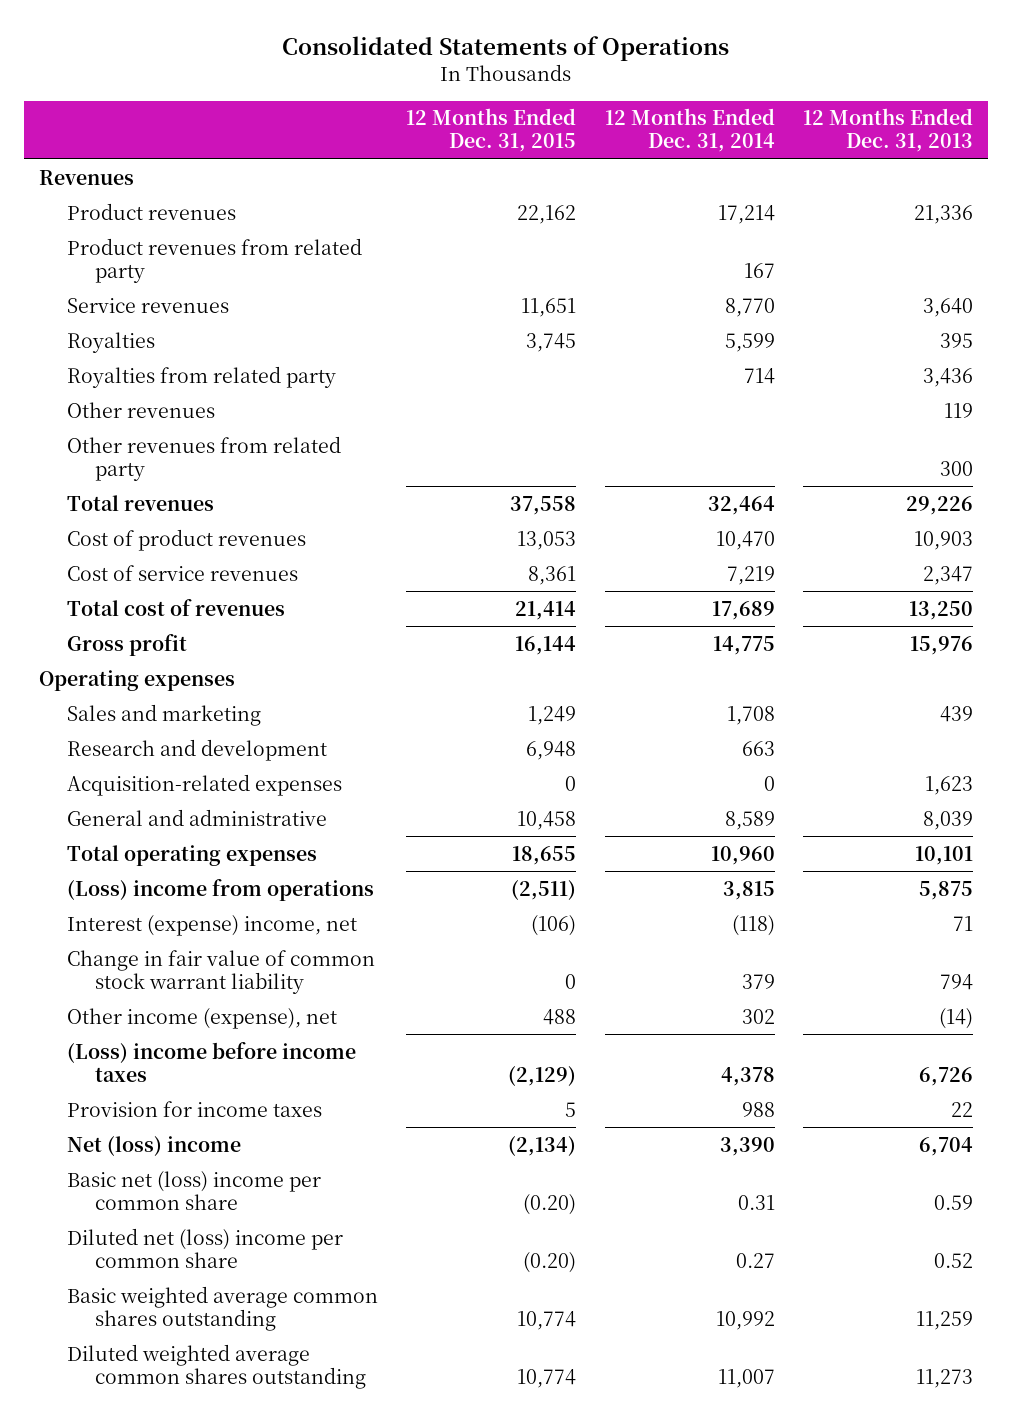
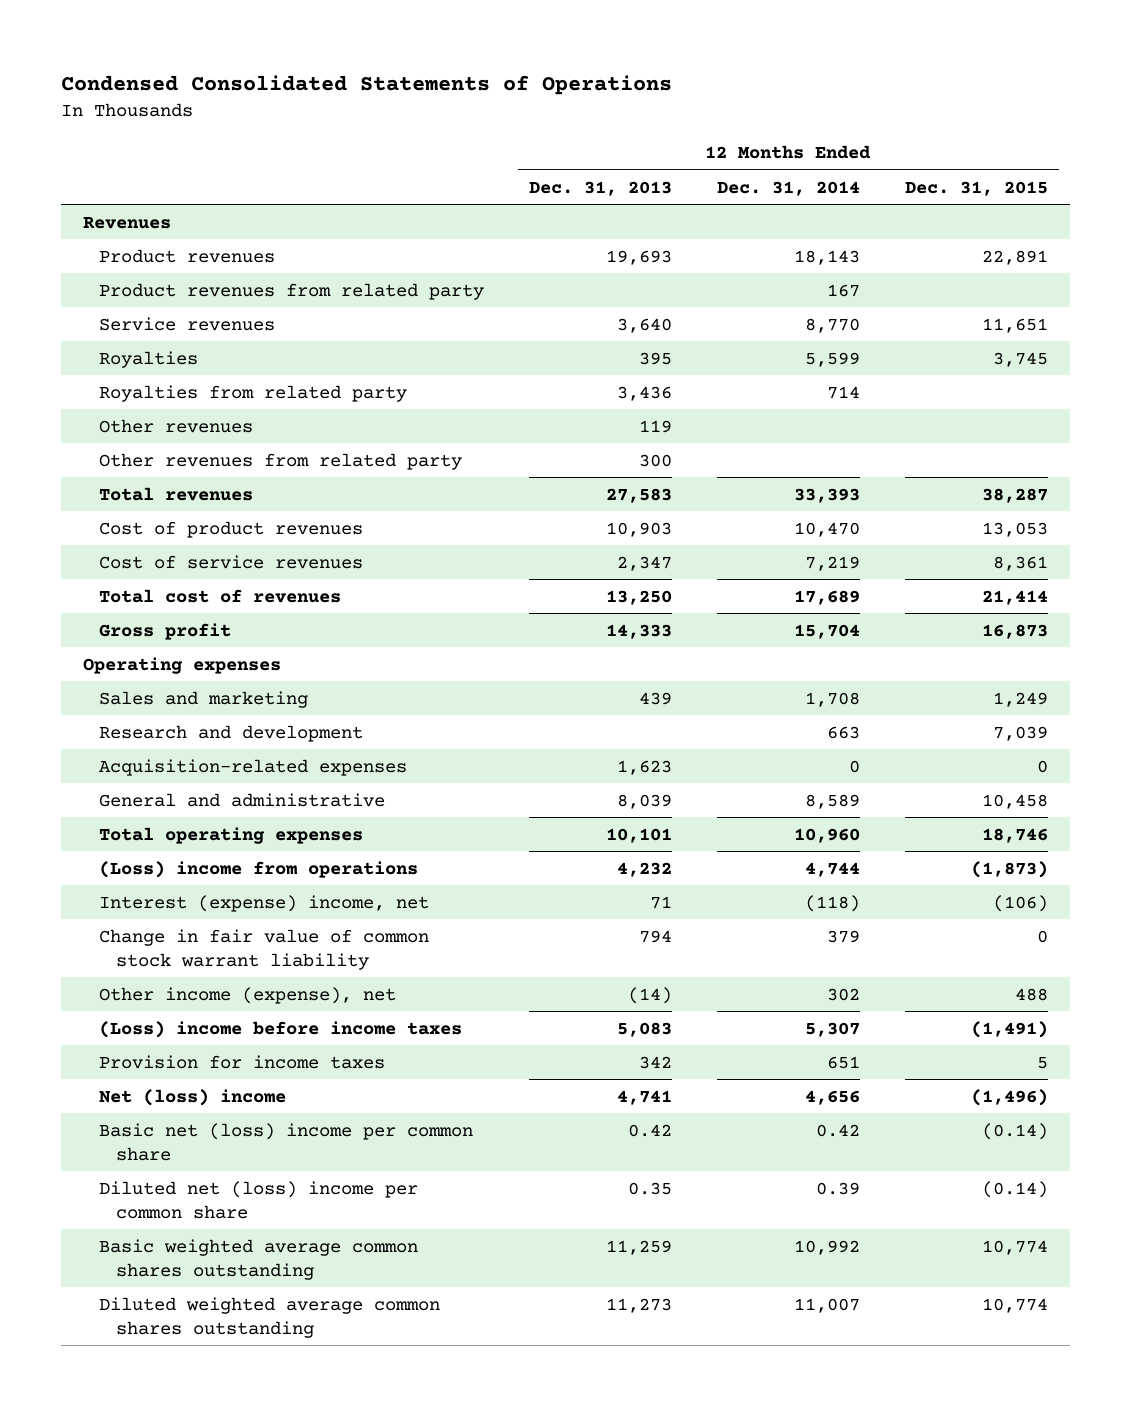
[282,35,730,61] Consolidated Statements of Operations -> [60,75,672,96] Condensed Consolidated Statements of Operations
[517,204,577,224] 22,162 -> [981,249,1048,265] 22,891
[717,204,775,224] 17,214 -> [793,249,860,265] 18,143
[914,204,974,224] 21,336 -> [606,249,673,265] 19,693
[510,495,577,515] 37,558 -> [981,487,1048,503] 38,287
[707,495,775,515] 32,464 -> [793,487,860,503] 33,393
[906,495,974,515] 29,226 -> [606,487,673,503] 27,583
[515,635,577,655] 16,144 -> [981,623,1048,639] 16,873
[712,635,775,655] 14,775 -> [793,623,860,639] 15,704
[910,635,974,655] 15,976 -> [606,623,673,639] 14,333
[526,740,577,760] 6,948 -> [992,725,1048,741] 7,039
[512,845,577,865] 18,655 -> [981,827,1048,843] 18,746
[511,879,577,900] (2,511) -> [970,860,1048,878] (1,873)
[722,880,775,900] 3,815 -> [804,861,860,877] 4,744
[919,880,974,900] 5,875 -> [617,861,673,877] 4,232
[508,1065,577,1086] (2,129) -> [970,1020,1048,1038] (1,491)
[720,1066,775,1086] 4,378 -> [804,1021,860,1037] 5,307
[919,1066,974,1086] 6,726 -> [617,1021,673,1037] 5,083
[741,1101,775,1117] 988 -> [826,1055,860,1069] 651
[951,1101,974,1117] 22 -> [639,1055,673,1069] 342
[508,1135,577,1156] (2,134) -> [970,1088,1048,1106] (1,496)
[719,1136,775,1156] 3,390 -> [804,1089,860,1105] 4,656
[919,1136,974,1156] 6,704 -> [617,1089,673,1105] 4,741
[523,1193,577,1215] (0.20) -> [981,1122,1048,1140] (0.14)
[737,1194,775,1210] 0.31 -> [815,1123,860,1137] 0.42
[934,1194,974,1210] 0.59 -> [628,1123,673,1137] 0.42
[523,1251,577,1273] (0.20) -> [981,1180,1048,1198] (0.14)
[735,1252,775,1268] 0.27 -> [815,1181,860,1195] 0.39
[934,1252,974,1268] 0.52 -> [628,1181,673,1195] 0.35

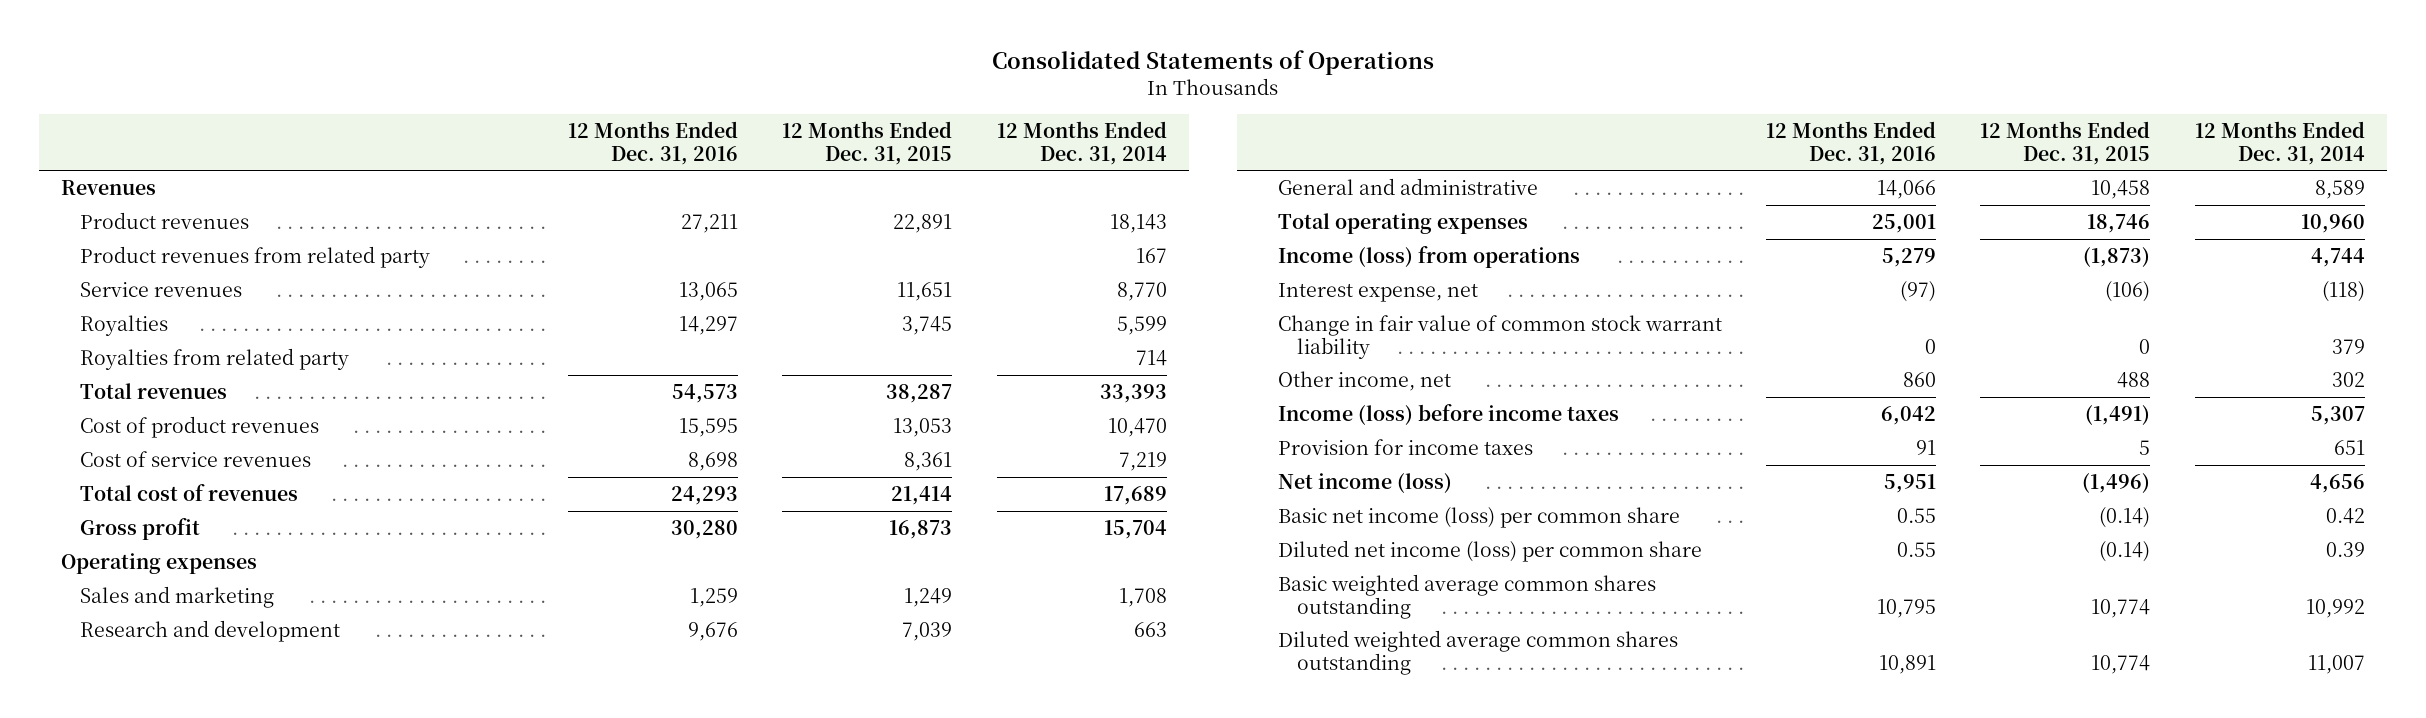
[60,75,672,96] Condensed Consolidated Statements of Operations -> [991,49,1434,75] Consolidated Statements of Operations
[529,180,673,196] Dec. 31, 2013 -> none
none -> [568,120,739,165] 12 Months Ended Dec. 31, 2016
[99,418,254,433] Other revenues -> none
[99,452,463,470] Other revenues from related party -> none
[99,758,408,776] Acquisition-related expenses -> none
[99,860,419,878] (Loss) income from operations -> [1277,245,1580,268] Income (loss) from operations
[99,894,430,912] Interest (expense) income, net -> [1277,282,1478,302] Interest expense, net
[99,986,397,1004] Other income (expense), net -> [1277,370,1451,391] Other income, net
[99,1020,463,1038] (Loss) income before income taxes -> [1277,403,1619,425] Income (loss) before income taxes
[99,1088,287,1106] Net (loss) income -> [1277,472,1452,493] Net income (loss)
[99,1122,474,1161] Basic net (loss) income per common share -> [1277,506,1680,528] Basic net income (loss) per common share
[99,1180,419,1219] Diluted net (loss) income per common share -> [1277,539,1702,562] Diluted net income (loss) per common share

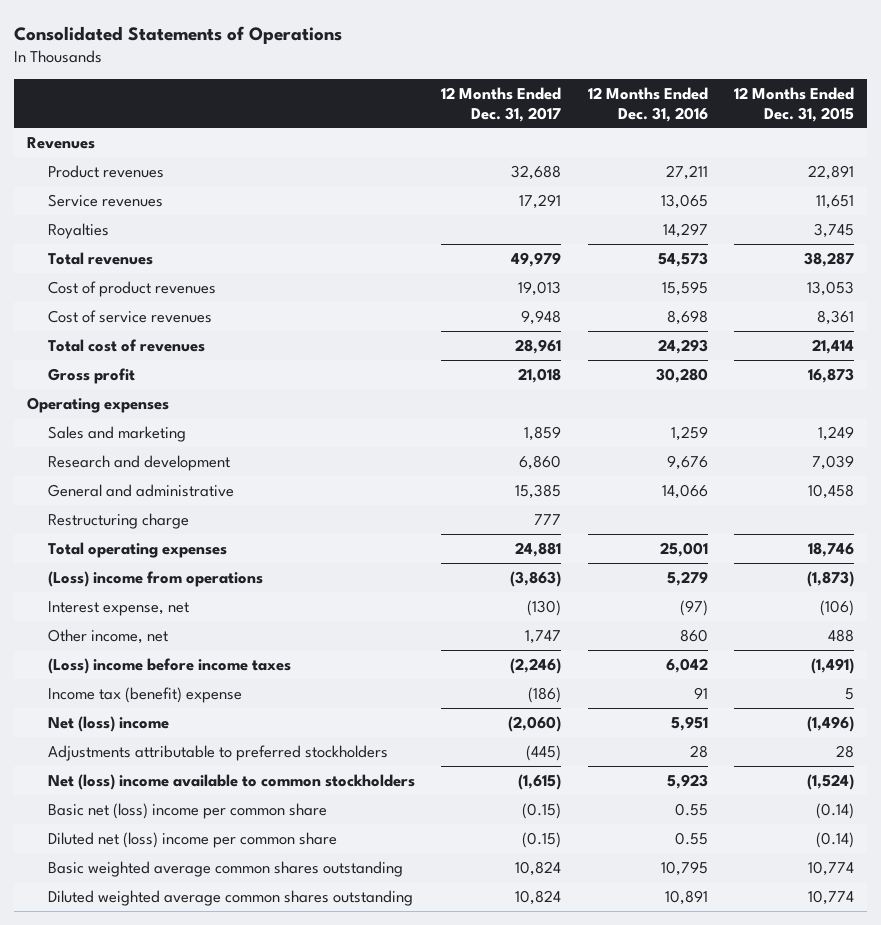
[996,120,1167,165] 12 Months Ended Dec. 31, 2014 -> none
none -> [441,86,562,122] 12 Months Ended Dec. 31, 2017
[79,245,430,268] Product revenues from related party -> none
[79,347,349,370] Royalties from related party -> none
none -> [47,512,189,529] Restructuring charge
[1277,245,1580,268] Income (loss) from operations -> [47,570,263,587] (Loss) income from operations
[1277,314,1722,359] Change in fair value of common stock warrant liability -> none
[1277,403,1619,425] Income (loss) before income taxes -> [47,657,291,674] (Loss) income before income taxes
[1277,438,1533,455] Provision for income taxes -> [47,686,242,703] Income tax (benefit) expense
[1277,472,1452,493] Net income (loss) -> [47,715,169,732] Net (loss) income
none -> [47,744,388,761] Adjustments attributable to preferred stockholders
none -> [47,773,415,790] Net (loss) income available to common stockholders
[1277,506,1680,528] Basic net income (loss) per common share -> [47,802,327,819] Basic net (loss) income per common share
[1277,539,1702,562] Diluted net income (loss) per common share -> [47,831,337,848] Diluted net (loss) income per common share

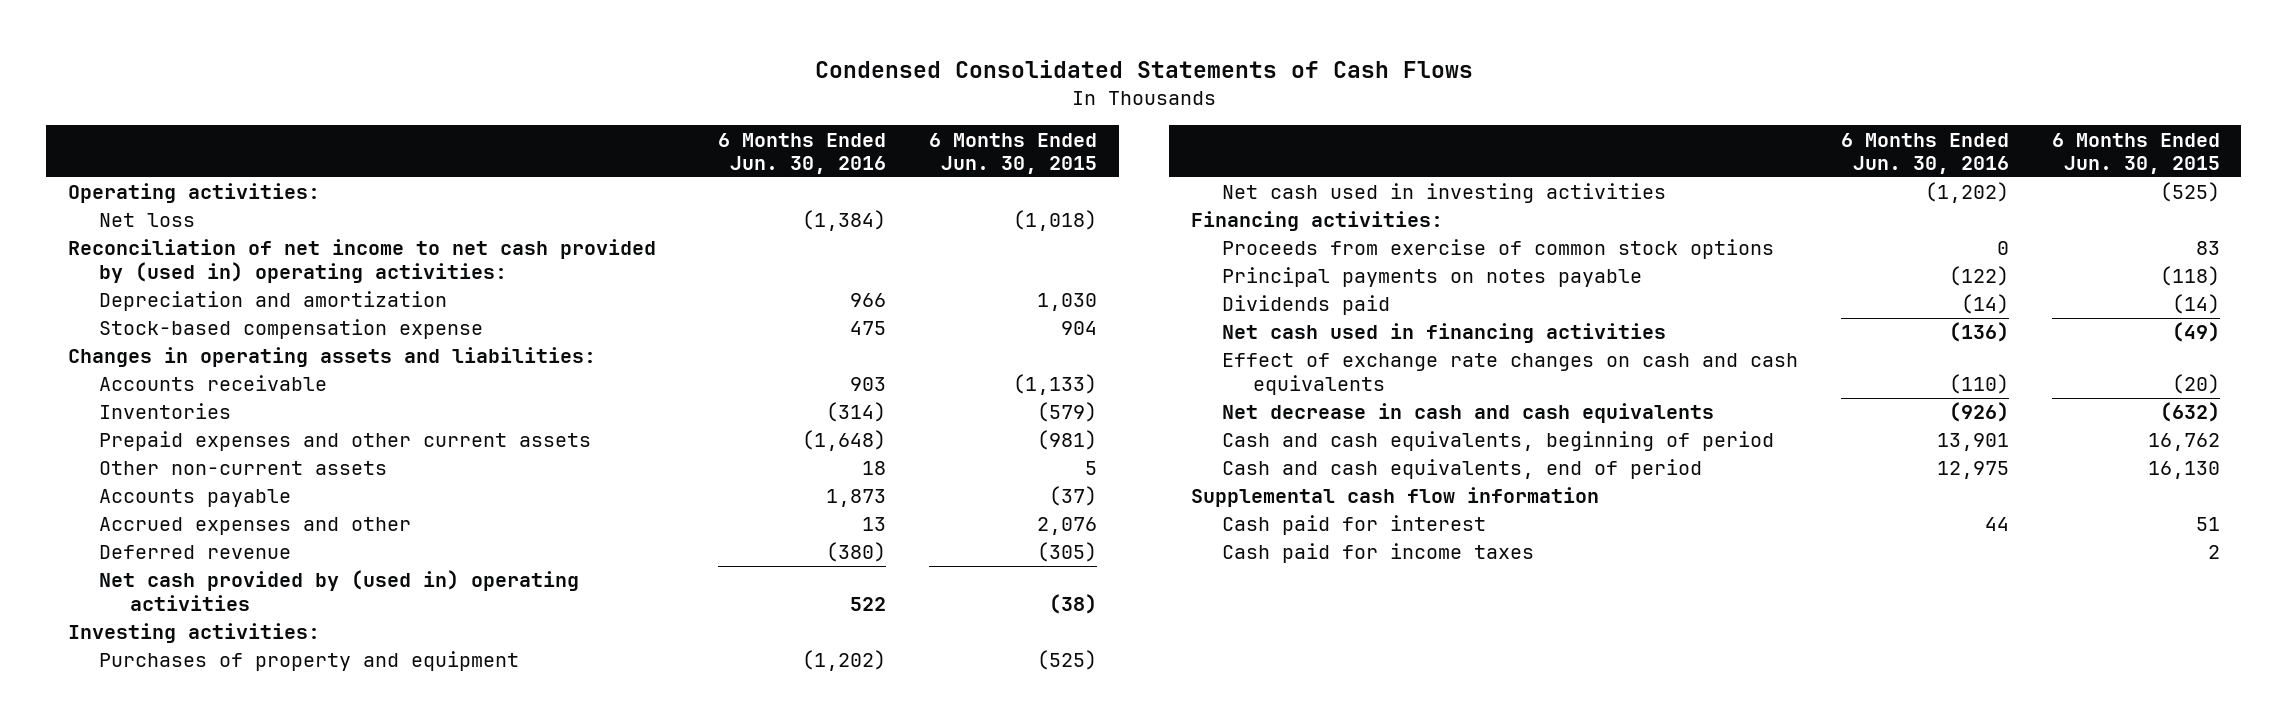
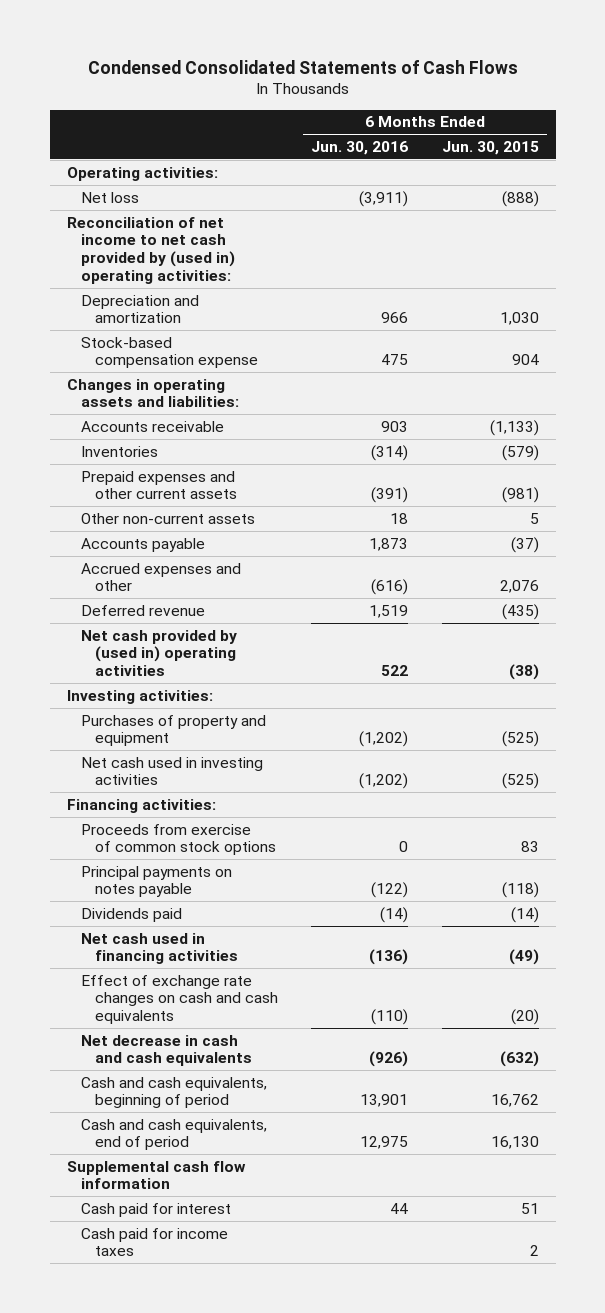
[802,210,887,232] (1,384) -> [359,190,409,207] (3,911)
[1013,210,1098,232] (1,018) -> [501,190,539,207] (888)
[802,430,887,452] (1,648) -> [371,487,409,504] (391)
[862,517,887,532] 13 -> [371,579,409,596] (616)
[826,542,887,563] (380) -> [369,604,409,618] 1,519
[1037,542,1098,563] (305) -> [501,603,539,620] (435)

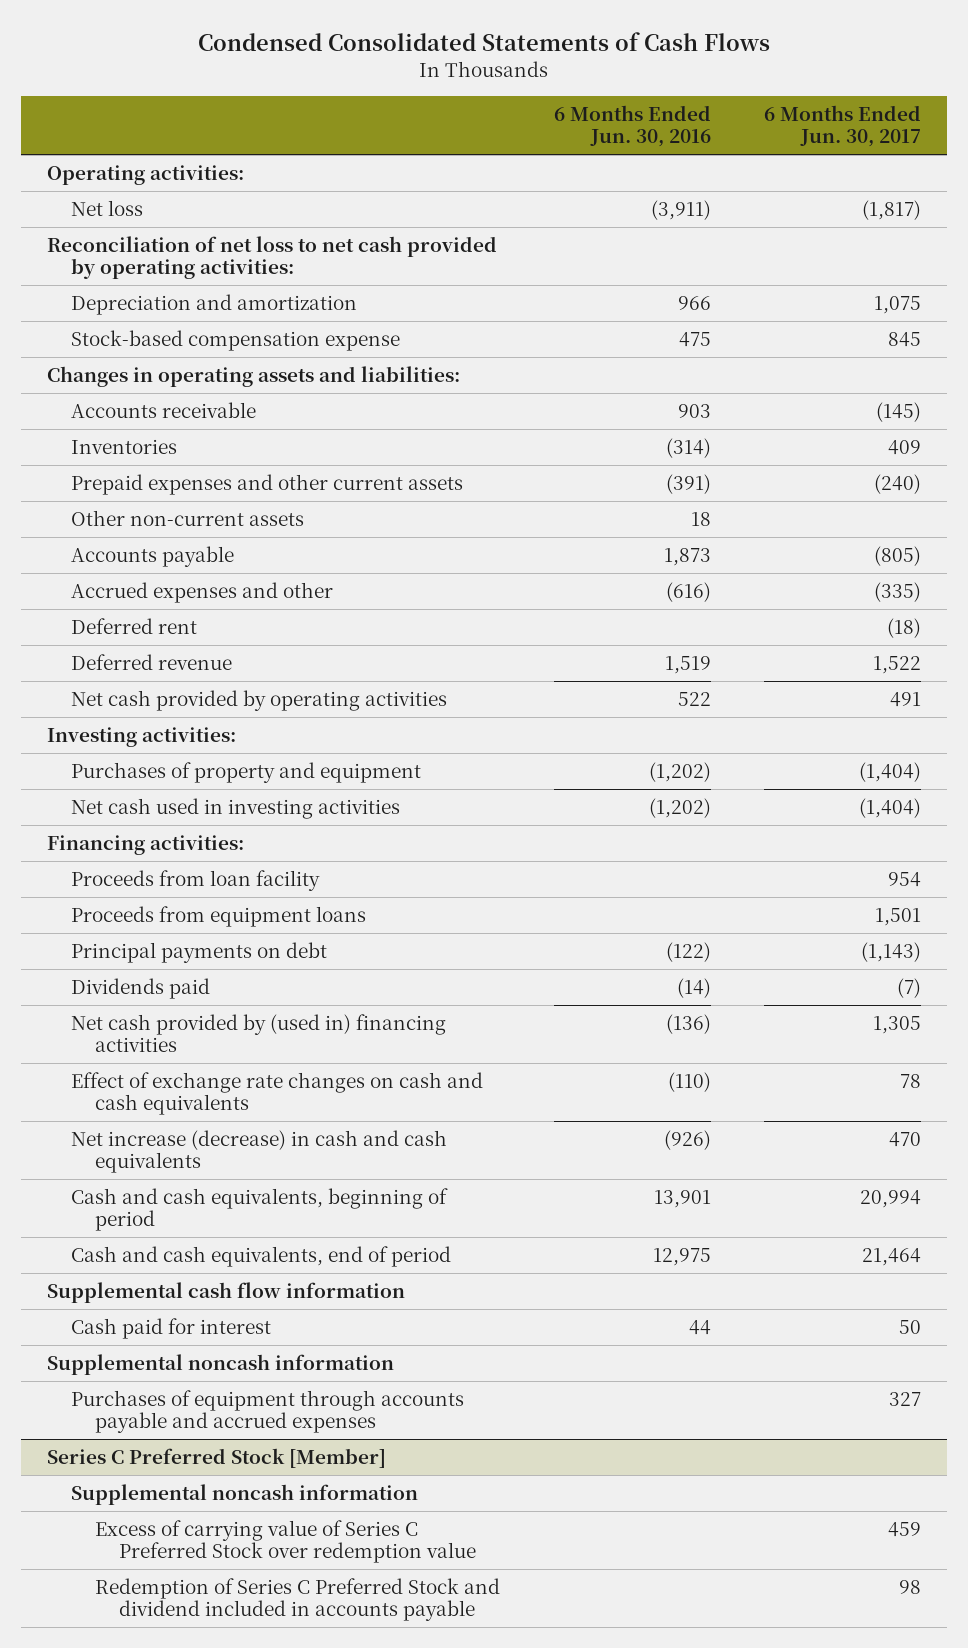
[441,140,539,155] Jun. 30, 2015 -> none
none -> [763,104,921,148] 6 Months Ended Jun. 30, 2017
[66,216,235,285] Reconciliation of net income to net cash provided by (used in) operating activities: -> [47,235,498,280] Reconciliation of net loss to net cash provided by operating activities:
none -> [71,617,198,634] Deferred rent
[80,629,237,677] Net cash provided by (used in) operating activities -> [71,689,448,711] Net cash provided by operating activities
[80,823,276,856] Proceeds from exercise of common stock options -> none
none -> [71,869,321,891] Proceeds from loan facility
none -> [71,905,367,927] Proceeds from equipment loans
[80,865,232,898] Principal payments on notes payable -> [71,941,328,963] Principal payments on debt
[80,932,238,965] Net cash used in financing activities -> [71,1013,447,1053] Net cash provided by (used in) financing activities
[80,1034,252,1067] Net decrease in cash and cash equivalents -> [71,1129,448,1174] Net increase (decrease) in cash and cash equivalents
[80,1227,228,1257] Cash paid for income taxes -> none
none -> [47,1353,395,1375] Supplemental noncash information
none -> [71,1389,465,1434] Purchases of equipment through accounts payable and accrued expenses
none -> [47,1447,387,1468] Series C Preferred Stock [Member]
none -> [71,1483,419,1505] Supplemental noncash information
none -> [95,1519,477,1564] Excess of carrying value of Series C Preferred Stock over redemption value
none -> [95,1577,501,1622] Redemption of Series C Preferred Stock and dividend included in accounts payable

